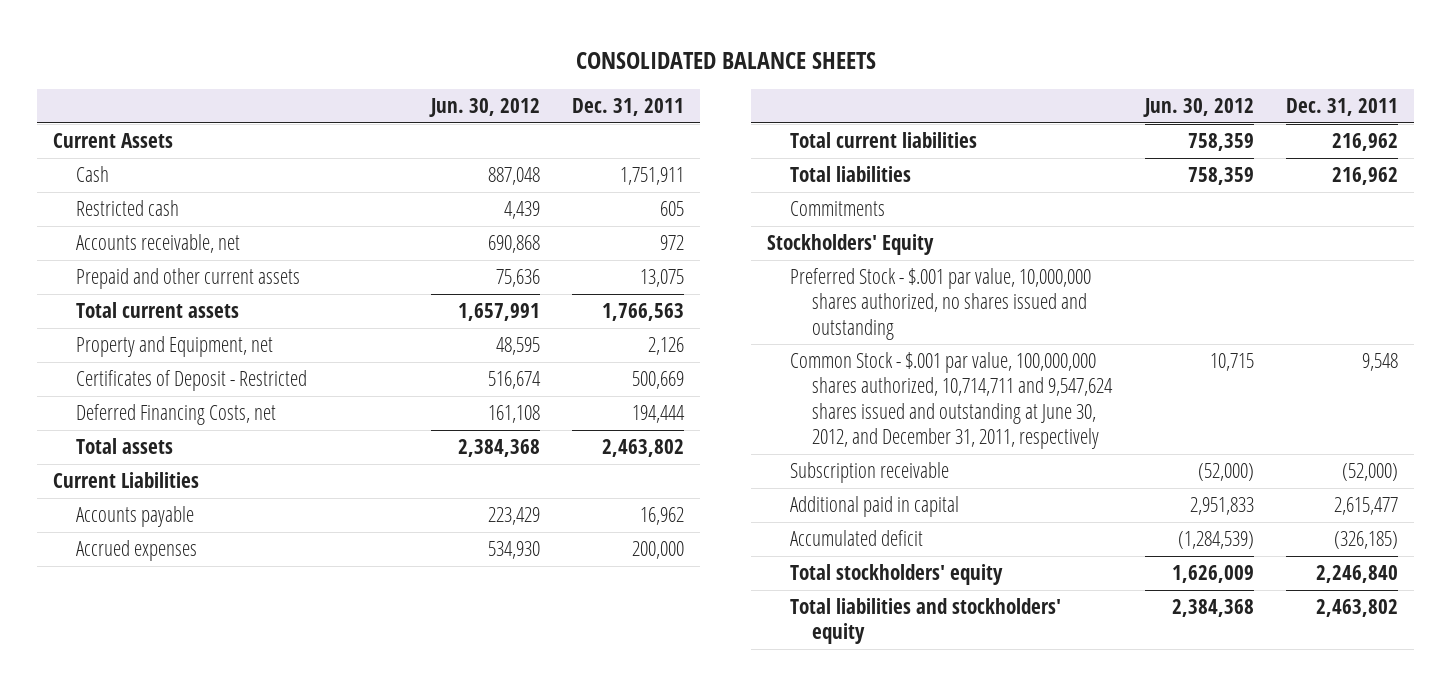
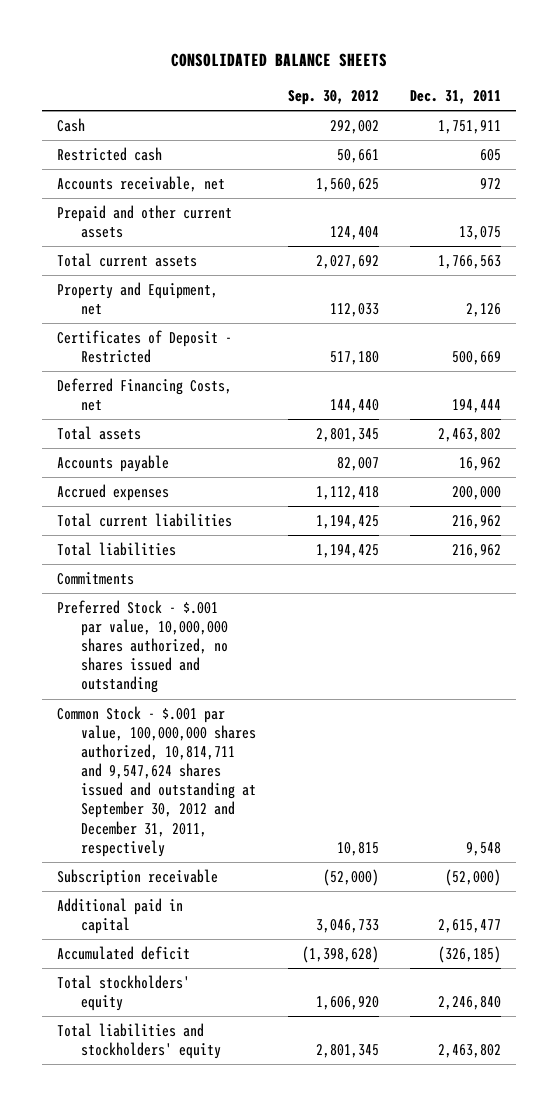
[428,98,540,118] Jun. 30, 2012 -> none
none -> [287,89,379,105] Sep. 30, 2012
[53,133,174,149] Current Assets -> none
[53,472,200,489] Current Liabilities -> none
[767,234,935,256] Stockholders' Equity -> none
[789,352,1114,450] Common Stock - $.001 par value, 100,000,000 shares authorized, 10,714,711 and 9,547,624 shares issued and outstanding at June 30, 2012, and December 31, 2011, respectively -> [57,705,257,857] Common Stock - $.001 par value, 100,000,000 shares authorized, 10,814,711 and 9,547,624 shares issued and outstanding at September 30, 2012 and December 31, 2011, respectively

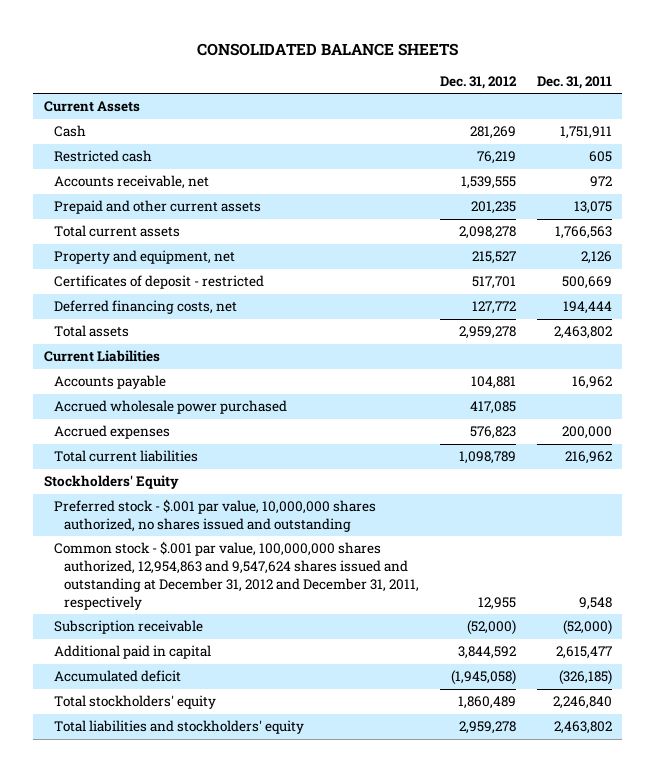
[287,89,379,105] Sep. 30, 2012 -> none
none -> [440,75,518,89] Dec. 31, 2012
none -> [43,101,140,113] Current Assets
[57,281,219,316] Property and Equipment, net -> [54,250,236,265] Property and equipment, net
[57,329,233,364] Certificates of Deposit - Restricted -> [54,275,265,290] Certificates of deposit - restricted
[57,377,233,412] Deferred Financing Costs, net -> [54,300,238,315] Deferred financing costs, net
none -> [43,350,160,363] Current Liabilities
none -> [54,400,288,415] Accrued wholesale power purchased
[57,541,177,556] Total liabilities -> none
[57,571,135,585] Commitments -> none
none -> [43,475,179,490] Stockholders' Equity
[57,599,229,694] Preferred Stock - $.001 par value, 10,000,000 shares authorized, no shares issued and outstanding -> [54,499,377,532] Preferred stock - $.001 par value, 10,000,000 shares authorized, no shares issued and outstanding
[57,705,257,857] Common Stock - $.001 par value, 100,000,000 shares authorized, 10,814,711 and 9,547,624 shares issued and outstanding at September 30, 2012 and December 31, 2011, respectively -> [54,541,420,610] Common stock - $.001 par value, 100,000,000 shares authorized, 12,954,863 and 9,547,624 shares issued and outstanding at December 31, 2012 and December 31, 2011, respectively

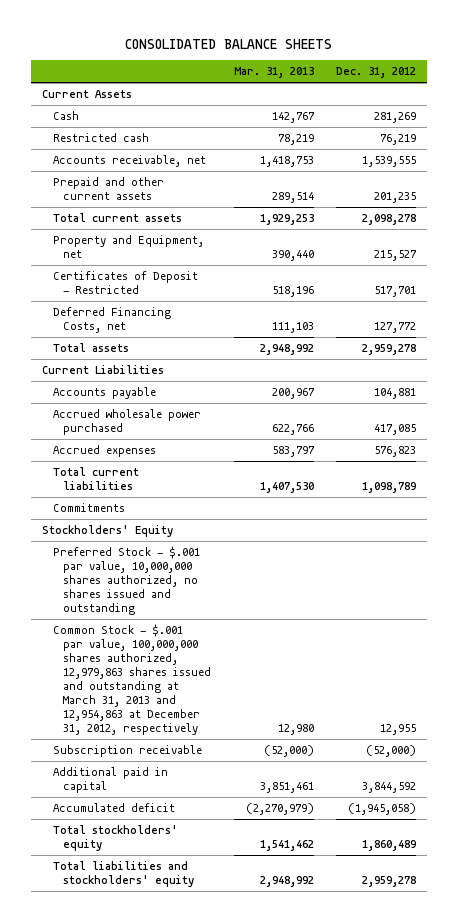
[536,75,612,89] Dec. 31, 2011 -> none
none -> [233,67,314,79] Mar. 31, 2013
[54,250,236,265] Property and equipment, net -> [52,235,204,259] Property and Equipment, net
[54,275,265,290] Certificates of deposit - restricted -> [52,271,198,295] Certificates of Deposit - Restricted
[54,300,238,315] Deferred financing costs, net -> [52,307,171,334] Deferred Financing Costs, net
none -> [52,503,125,513] Commitments
[54,499,377,532] Preferred stock - $.001 par value, 10,000,000 shares authorized, no shares issued and outstanding -> [52,546,200,616] Preferred Stock - $.001 par value, 10,000,000 shares authorized, no shares issued and outstanding
[54,541,420,610] Common stock - $.001 par value, 100,000,000 shares authorized, 12,954,863 and 9,547,624 shares issued and outstanding at December 31, 2012 and December 31, 2011, respectively -> [52,624,212,736] Common Stock - $.001 par value, 100,000,000 shares authorized, 12,979,863 shares issued and outstanding at March 31, 2013 and 12,954,863 at December 31, 2012, respectively

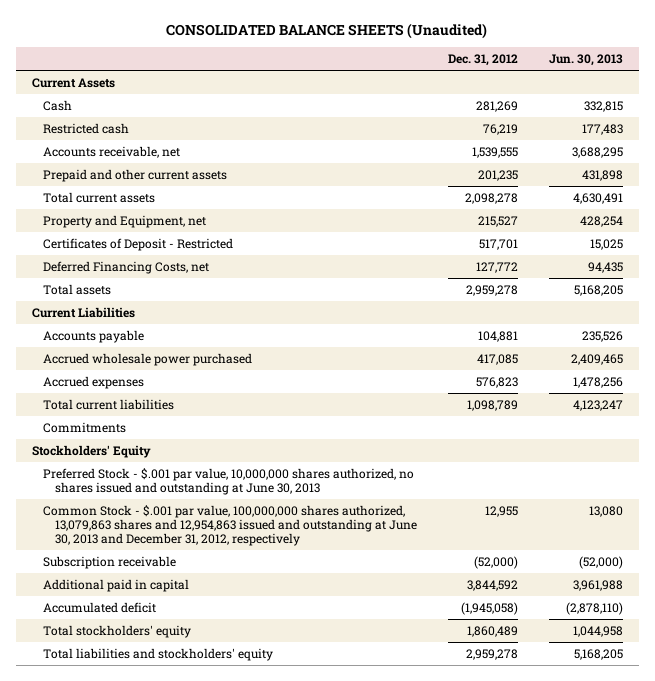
[125,38,333,49] CONSOLIDATED BALANCE SHEETS -> [166,22,488,39] CONSOLIDATED BALANCE SHEETS (Unaudited)
[233,67,314,79] Mar. 31, 2013 -> none
none -> [549,53,624,66] Jun. 30, 2013
[52,546,200,616] Preferred Stock - $.001 par value, 10,000,000 shares authorized, no shares issued and outstanding -> [43,467,415,496] Preferred Stock - $.001 par value, 10,000,000 shares authorized, no shares issued and outstanding at June 30, 2013
[52,624,212,736] Common Stock - $.001 par value, 100,000,000 shares authorized, 12,979,863 shares issued and outstanding at March 31, 2013 and 12,954,863 at December 31, 2012, respectively -> [43,504,418,547] Common Stock - $.001 par value, 100,000,000 shares authorized, 13,079,863 shares and 12,954,863 issued and outstanding at June 30, 2013 and December 31, 2012, respectively

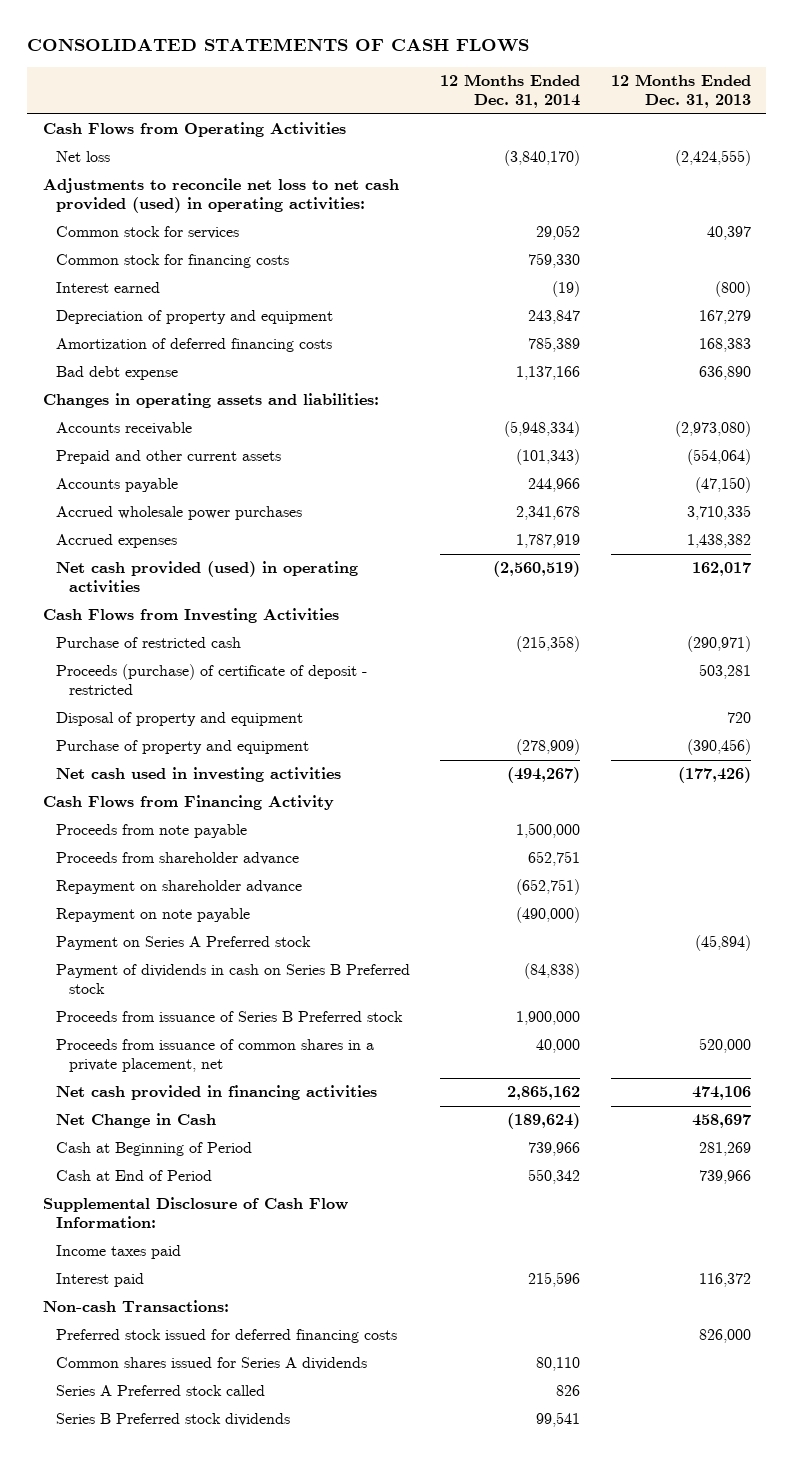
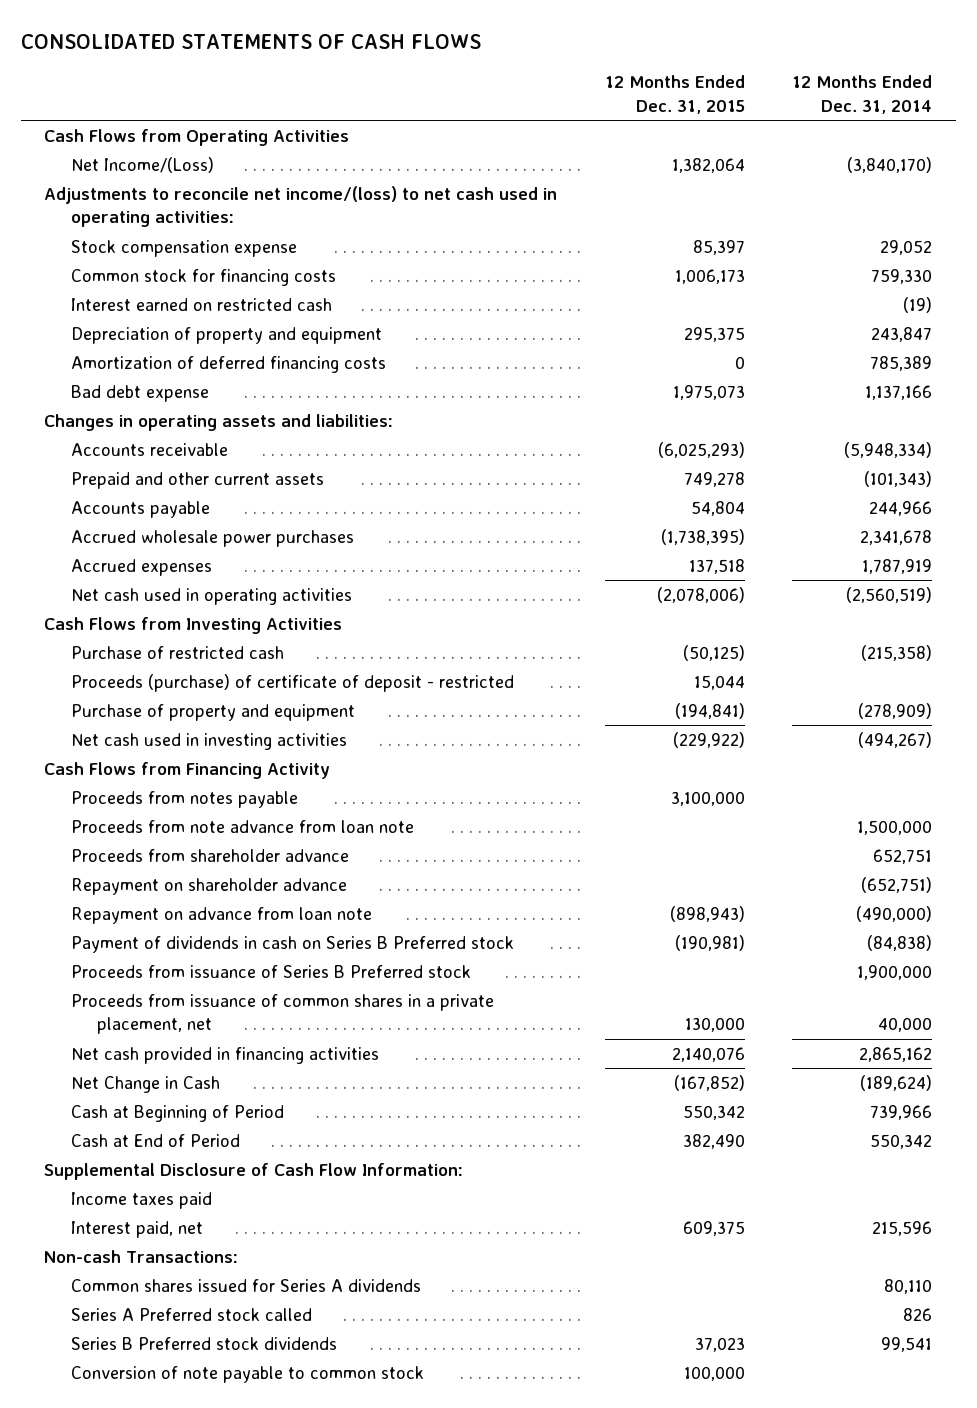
[610,73,751,109] 12 Months Ended Dec. 31, 2013 -> none
none -> [604,74,745,114] 12 Months Ended Dec. 31, 2015
[55,151,110,163] Net loss -> [70,156,214,173] Net Income/(Loss)
[42,178,399,214] Adjustments to reconcile net loss to net cash provided (used) in operating activities: -> [44,185,558,228] Adjustments to reconcile net income/(loss) to net cash used in operating activities:
[55,226,239,240] Common stock for services -> [70,239,297,257] Stock compensation expense
[55,282,160,294] Interest earned -> [70,297,332,311] Interest earned on restricted cash
[55,561,358,594] Net cash provided (used) in operating activities -> [70,587,352,605] Net cash used in operating activities
[55,712,303,727] Disposal of property and equipment -> none
none -> [70,790,298,808] Proceeds from notes payable
[55,824,247,839] Proceeds from note payable -> [70,819,414,833] Proceeds from note advance from loan note
[55,908,250,923] Repayment on note payable -> none
[55,936,311,951] Payment on Series A Preferred stock -> none
none -> [70,906,372,924] Repayment on advance from loan note
[55,1273,144,1288] Interest paid -> [70,1220,203,1238] Interest paid, net
[55,1329,397,1344] Preferred stock issued for deferred financing costs -> none
none -> [70,1365,424,1383] Conversion of note payable to common stock

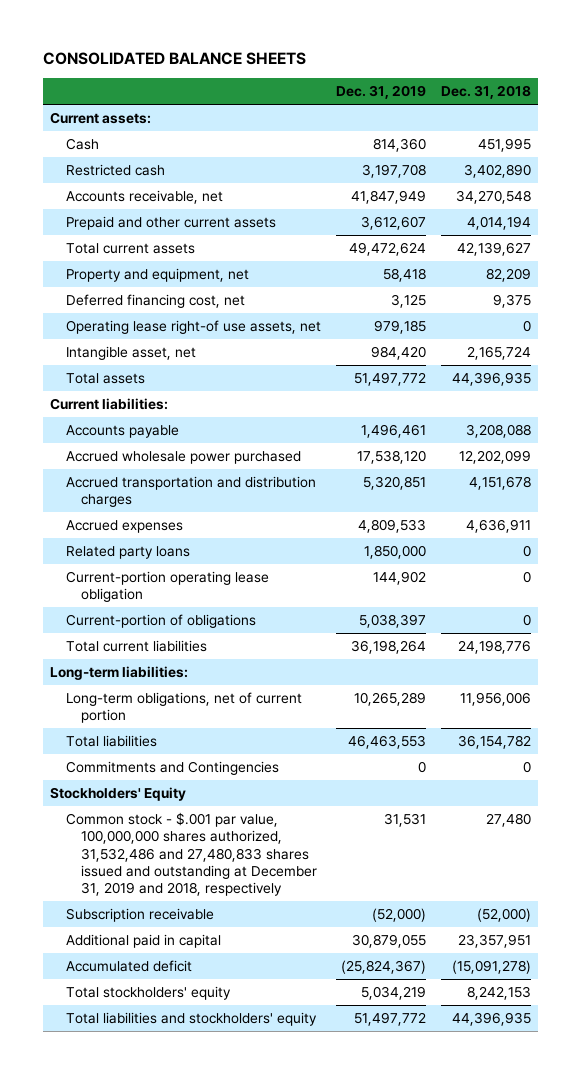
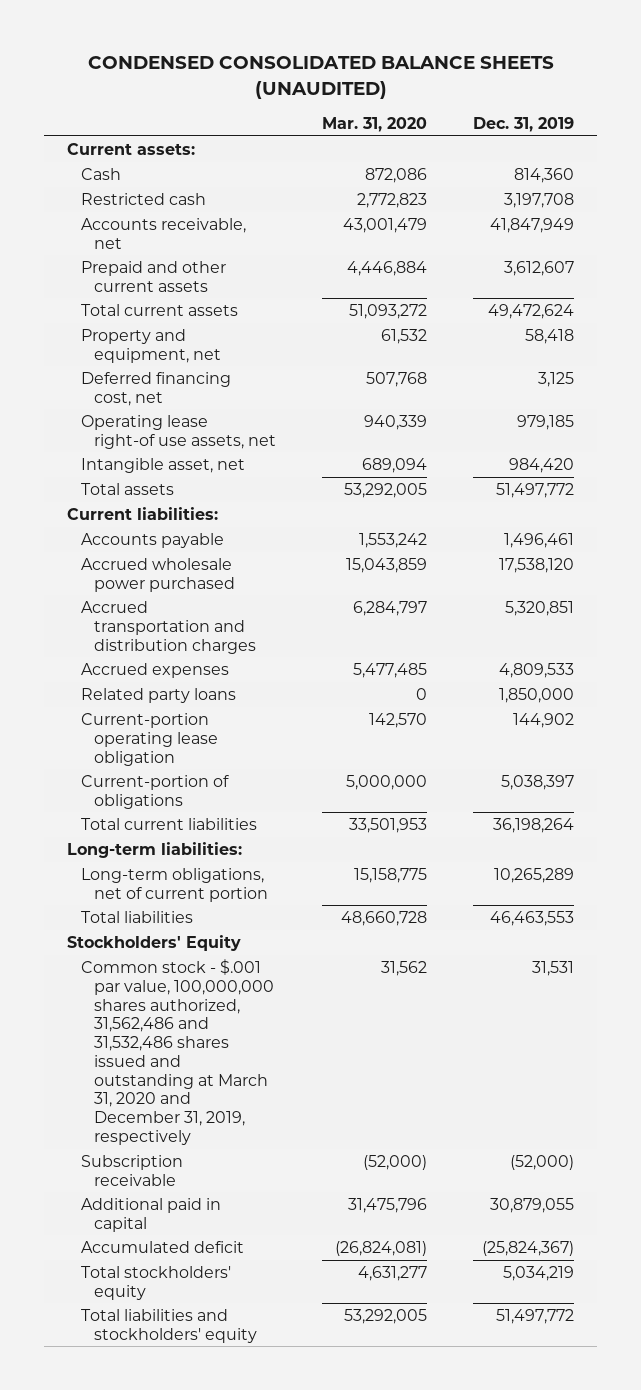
[42,52,306,66] CONSOLIDATED BALANCE SHEETS -> [87,56,554,99] CONDENSED CONSOLIDATED BALANCE SHEETS (UNAUDITED)
[440,85,531,100] Dec. 31, 2018 -> none
none -> [321,116,427,132] Mar. 31, 2020
[65,760,279,775] Commitments and Contingencies -> none
[65,811,317,897] Common stock - $.001 par value, 100,000,000 shares authorized, 31,532,486 and 27,480,833 shares issued and outstanding at December 31, 2019 and 2018, respectively -> [80,959,274,1145] Common stock - $.001 par value, 100,000,000 shares authorized, 31,562,486 and 31,532,486 shares issued and outstanding at March 31, 2020 and December 31, 2019, respectively

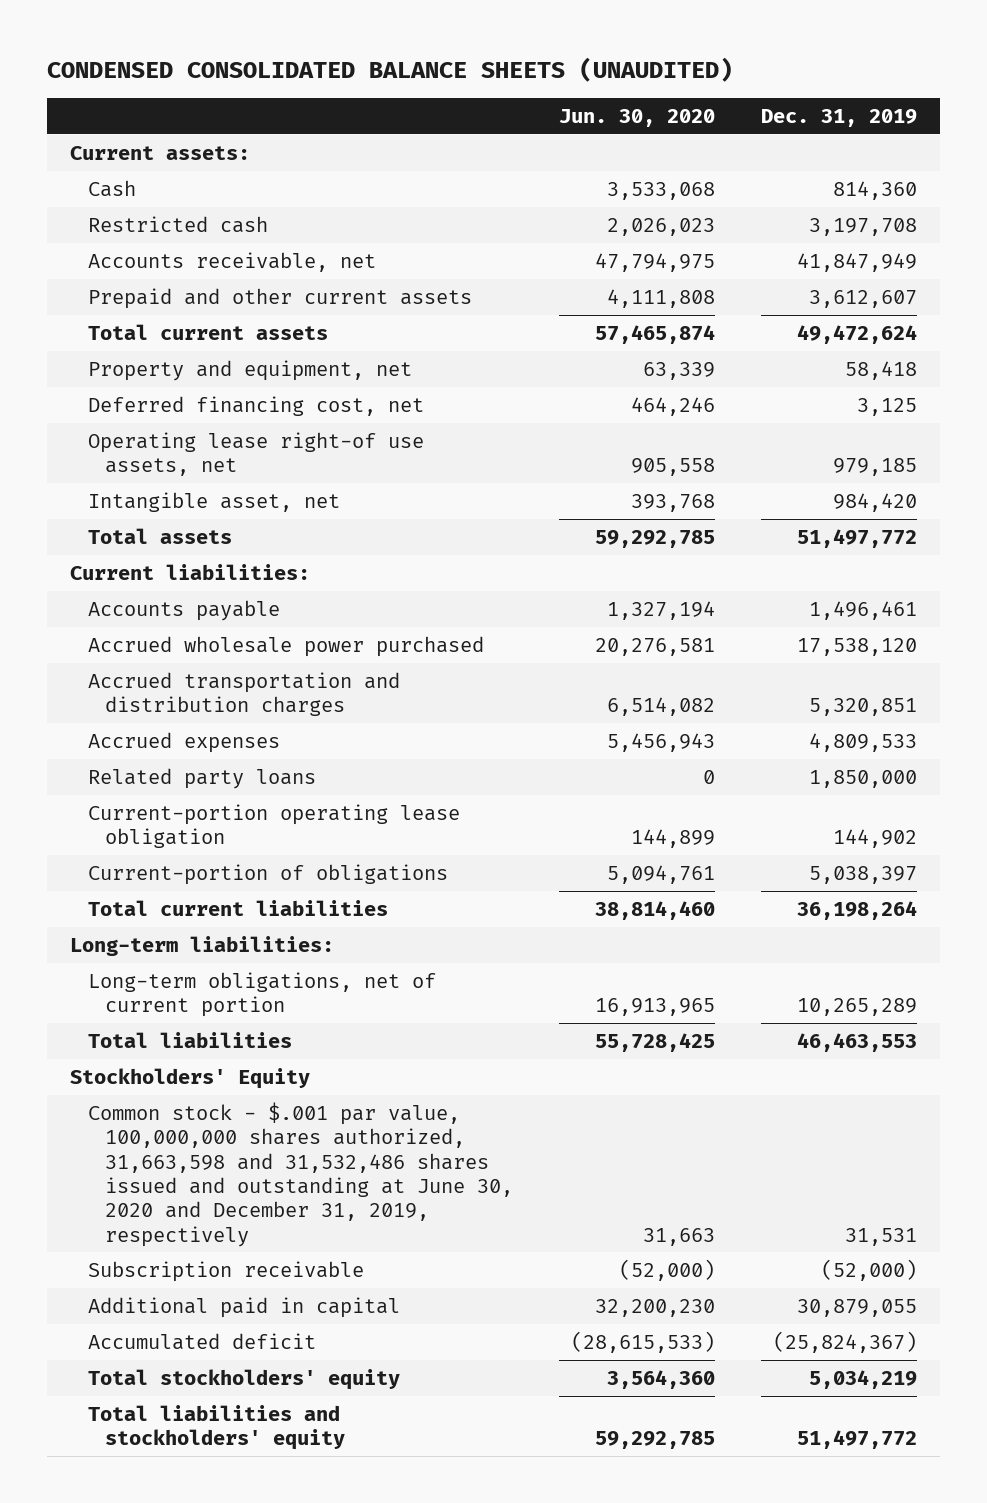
[321,116,427,132] Mar. 31, 2020 -> none
none -> [559,109,716,128] Jun. 30, 2020
[80,959,274,1145] Common stock - $.001 par value, 100,000,000 shares authorized, 31,562,486 and 31,532,486 shares issued and outstanding at March 31, 2020 and December 31, 2019, respectively -> [87,1101,513,1247] Common stock - $.001 par value, 100,000,000 shares authorized, 31,663,598 and 31,532,486 shares issued and outstanding at June 30, 2020 and December 31, 2019, respectively

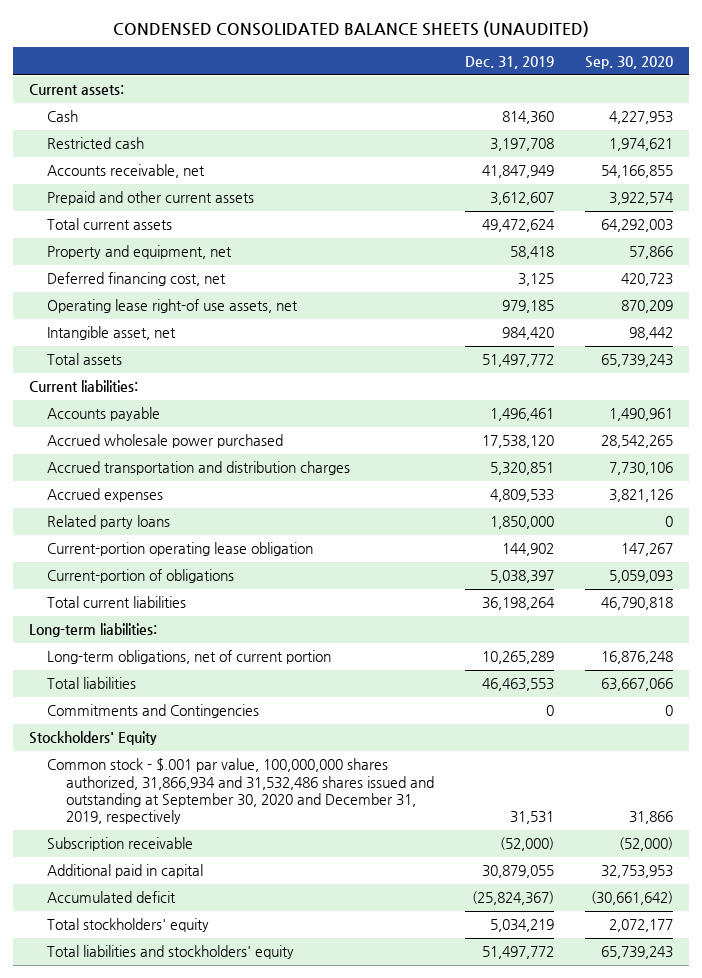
[559,109,716,128] Jun. 30, 2020 -> none
none -> [585,55,674,69] Sep. 30, 2020
none -> [47,704,260,719] Commitments and Contingencies
[87,1101,513,1247] Common stock - $.001 par value, 100,000,000 shares authorized, 31,663,598 and 31,532,486 shares issued and outstanding at June 30, 2020 and December 31, 2019, respectively -> [47,758,434,825] Common stock - $.001 par value, 100,000,000 shares authorized, 31,866,934 and 31,532,486 shares issued and outstanding at September 30, 2020 and December 31, 2019, respectively

